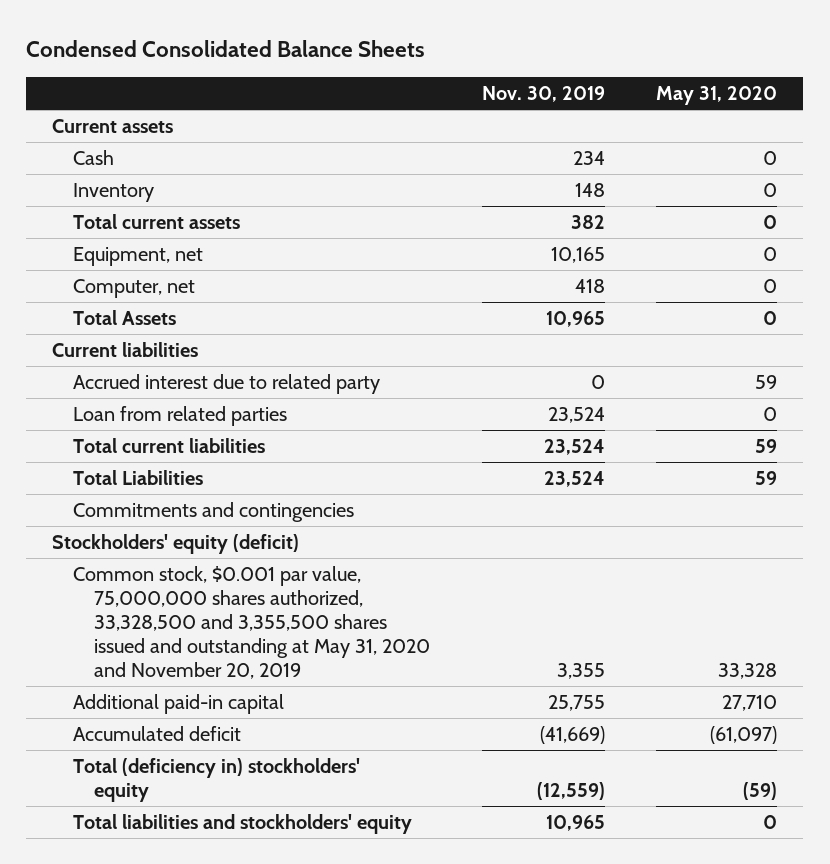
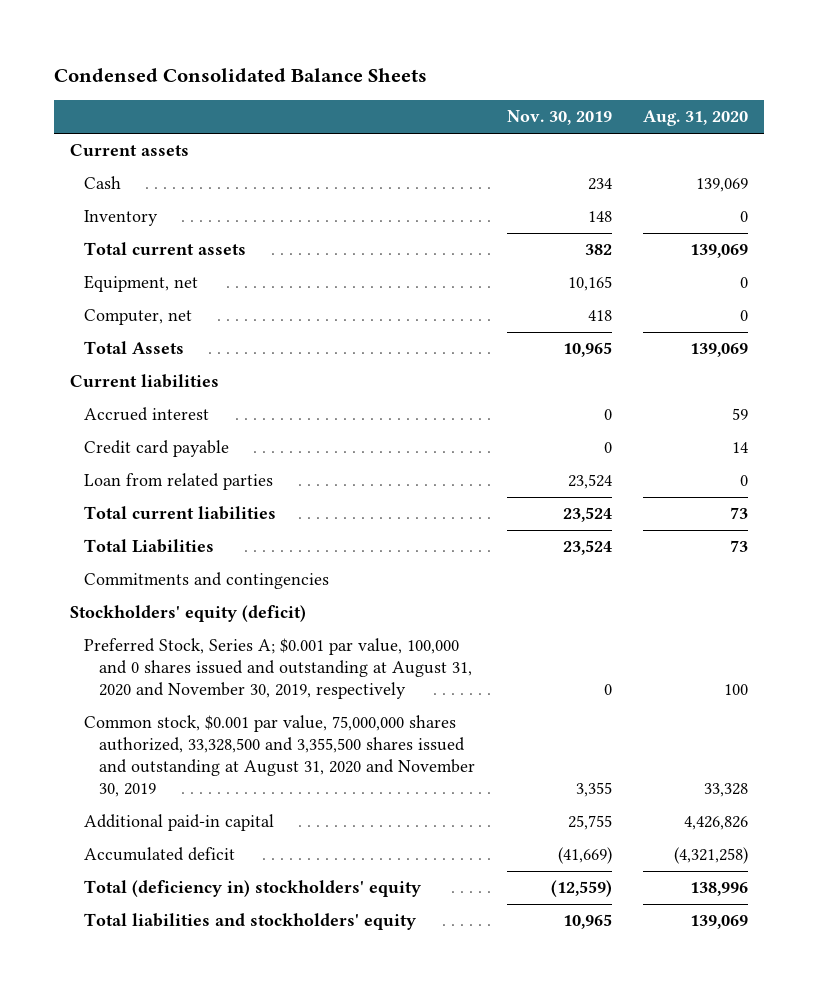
[656,85,778,105] May 31, 2020 -> none
none -> [643,110,749,127] Aug. 31, 2020
[73,374,381,395] Accrued interest due to related party -> [84,407,210,422] Accrued interest
none -> [84,440,230,458] Credit card payable
none -> [84,638,472,700] Preferred Stock, Series A; $0.001 par value, 100,000 and 0 shares issued and outstanding at August 31, 2020 and November 30, 2019, respectively
[73,566,430,679] Common stock, $0.001 par value, 75,000,000 shares authorized, 33,328,500 and 3,355,500 shares issued and outstanding at May 31, 2020 and November 20, 2019 -> [84,715,475,798] Common stock, $0.001 par value, 75,000,000 shares authorized, 33,328,500 and 3,355,500 shares issued and outstanding at August 31, 2020 and November 30, 2019

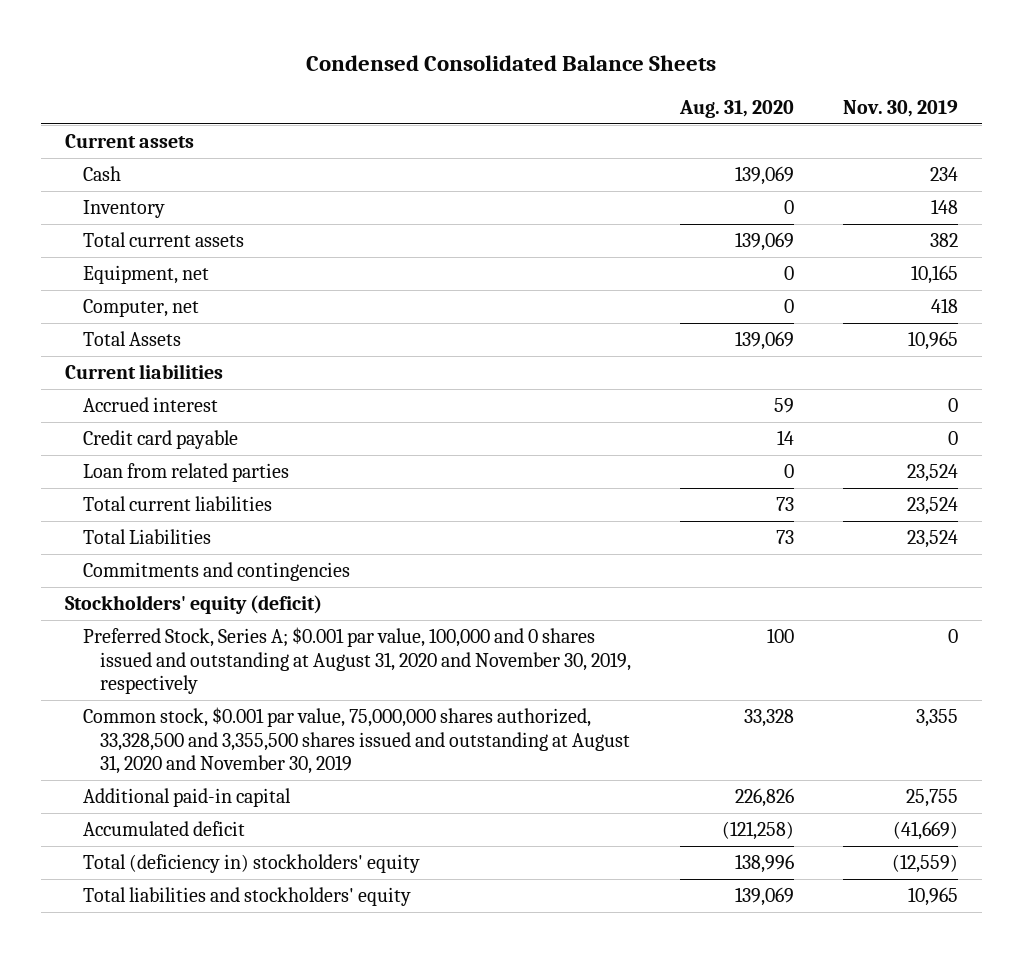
[684,816,749,831] 4,426,826 -> [735,788,795,808] 226,826
[674,847,749,865] (4,321,258) -> [722,821,795,841] (121,258)

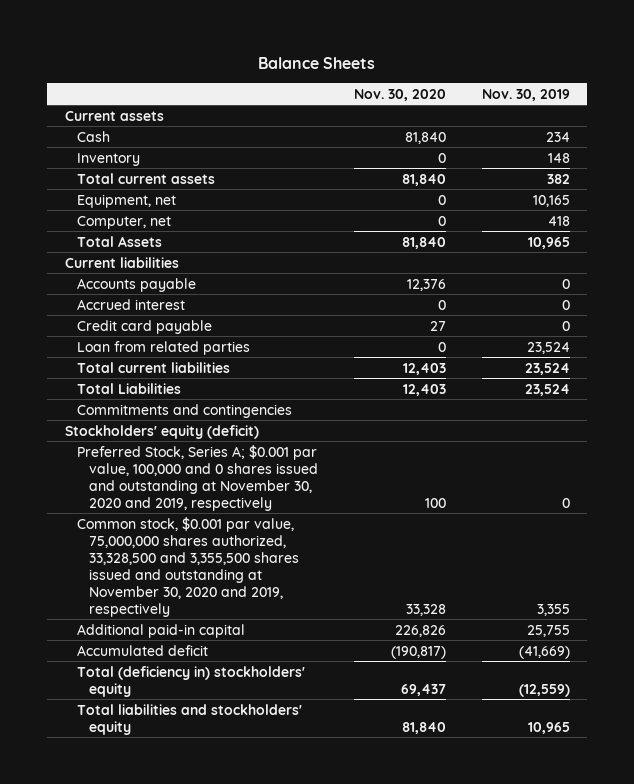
[306,55,717,72] Condensed Consolidated Balance Sheets -> [258,56,376,69] Balance Sheets
[679,99,795,118] Aug. 31, 2020 -> none
none -> [353,88,446,101] Nov. 30, 2020
none -> [77,277,197,292] Accounts payable
[82,627,632,695] Preferred Stock, Series A; $0.001 par value, 100,000 and 0 shares issued and outstanding at August 31, 2020 and November 30, 2019, respectively -> [77,444,319,511] Preferred Stock, Series A; $0.001 par value, 100,000 and 0 shares issued and outstanding at November 30, 2020 and 2019, respectively
[82,707,631,775] Common stock, $0.001 par value, 75,000,000 shares authorized, 33,328,500 and 3,355,500 shares issued and outstanding at August 31, 2020 and November 30, 2019 -> [77,516,300,617] Common stock, $0.001 par value, 75,000,000 shares authorized, 33,328,500 and 3,355,500 shares issued and outstanding at November 30, 2020 and 2019, respectively

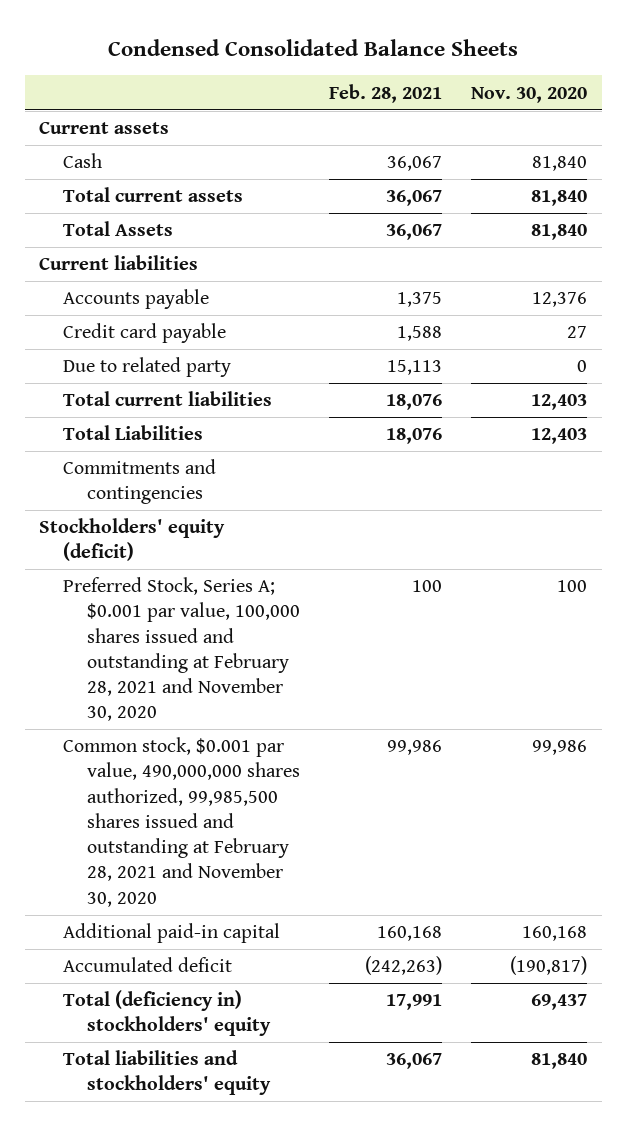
[258,56,376,69] Balance Sheets -> [108,38,519,56] Condensed Consolidated Balance Sheets
[481,88,570,101] Nov. 30, 2019 -> none
none -> [328,83,442,103] Feb. 28, 2021
[77,152,141,166] Inventory -> none
[77,193,177,208] Equipment, net -> none
[77,215,172,229] Computer, net -> none
[77,298,186,310] Accrued interest -> none
[77,340,251,355] Loan from related parties -> none
none -> [62,357,231,378] Due to related party
[77,444,319,511] Preferred Stock, Series A; $0.001 par value, 100,000 and 0 shares issued and outstanding at November 30, 2020 and 2019, respectively -> [62,577,300,722] Preferred Stock, Series A; $0.001 par value, 100,000 shares issued and outstanding at February 28, 2021 and November 30, 2020
[77,516,300,617] Common stock, $0.001 par value, 75,000,000 shares authorized, 33,328,500 and 3,355,500 shares issued and outstanding at November 30, 2020 and 2019, respectively -> [62,737,300,907] Common stock, $0.001 par value, 490,000,000 shares authorized, 99,985,500 shares issued and outstanding at February 28, 2021 and November 30, 2020
[405,603,446,616] 33,328 -> [532,740,588,756] 99,986
[394,624,446,637] 226,826 -> [522,926,588,942] 160,168

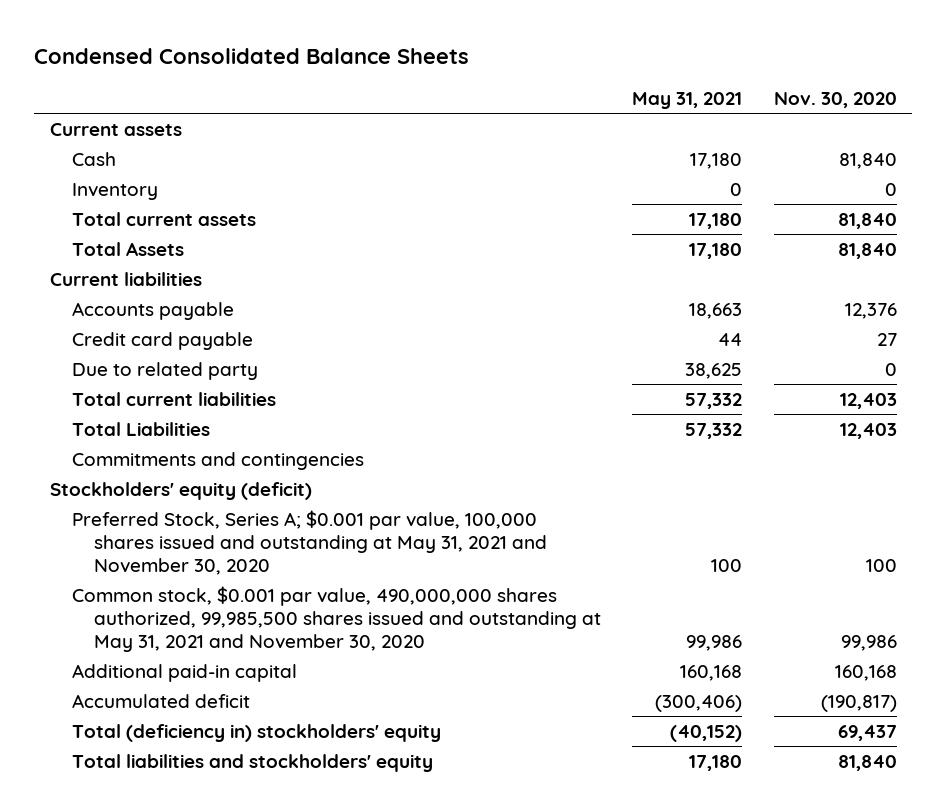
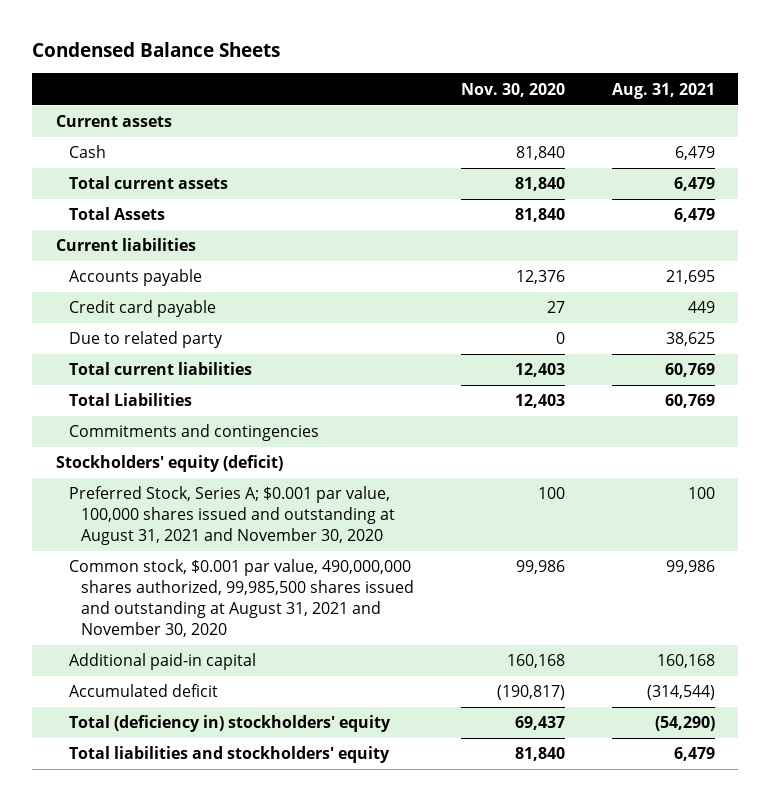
[34,47,470,64] Condensed Consolidated Balance Sheets -> [32,42,281,58] Condensed Balance Sheets
[632,91,743,109] May 31, 2021 -> none
none -> [611,82,715,99] Aug. 31, 2021
[71,182,158,200] Inventory -> none
[71,509,547,575] Preferred Stock, Series A; $0.001 par value, 100,000 shares issued and outstanding at May 31, 2021 and November 30, 2020 -> [68,486,396,545] Preferred Stock, Series A; $0.001 par value, 100,000 shares issued and outstanding at August 31, 2021 and November 30, 2020
[71,585,601,652] Common stock, $0.001 par value, 490,000,000 shares authorized, 99,985,500 shares issued and outstanding at May 31, 2021 and November 30, 2020 -> [68,559,415,637] Common stock, $0.001 par value, 490,000,000 shares authorized, 99,985,500 shares issued and outstanding at August 31, 2021 and November 30, 2020

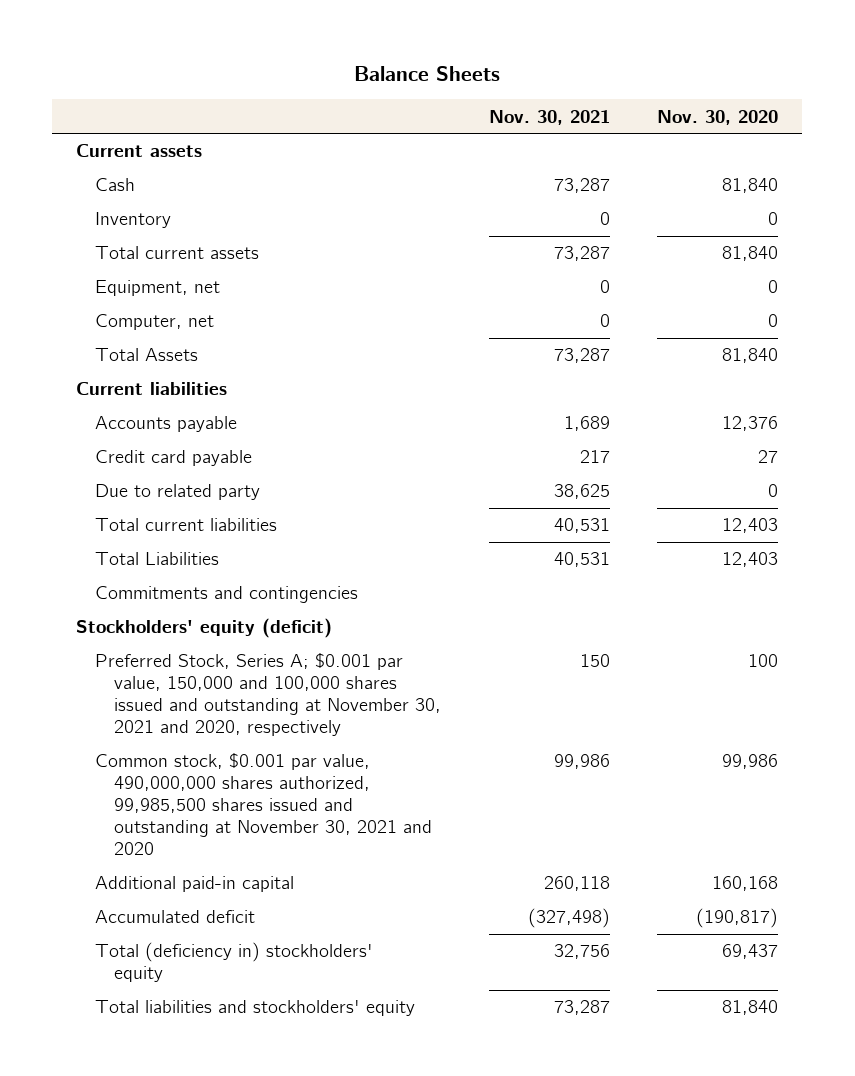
[32,42,281,58] Condensed Balance Sheets -> [354,65,501,81] Balance Sheets
[611,82,715,99] Aug. 31, 2021 -> none
none -> [488,109,610,125] Nov. 30, 2021
none -> [94,212,171,229] Inventory
none -> [94,280,220,297] Equipment, net
none -> [94,314,214,331] Computer, net
[68,486,396,545] Preferred Stock, Series A; $0.001 par value, 100,000 shares issued and outstanding at August 31, 2021 and November 30, 2020 -> [94,653,441,737] Preferred Stock, Series A; $0.001 par value, 150,000 and 100,000 shares issued and outstanding at November 30, 2021 and 2020, respectively
[68,559,415,637] Common stock, $0.001 par value, 490,000,000 shares authorized, 99,985,500 shares issued and outstanding at August 31, 2021 and November 30, 2020 -> [94,753,432,856] Common stock, $0.001 par value, 490,000,000 shares authorized, 99,985,500 shares issued and outstanding at November 30, 2021 and 2020

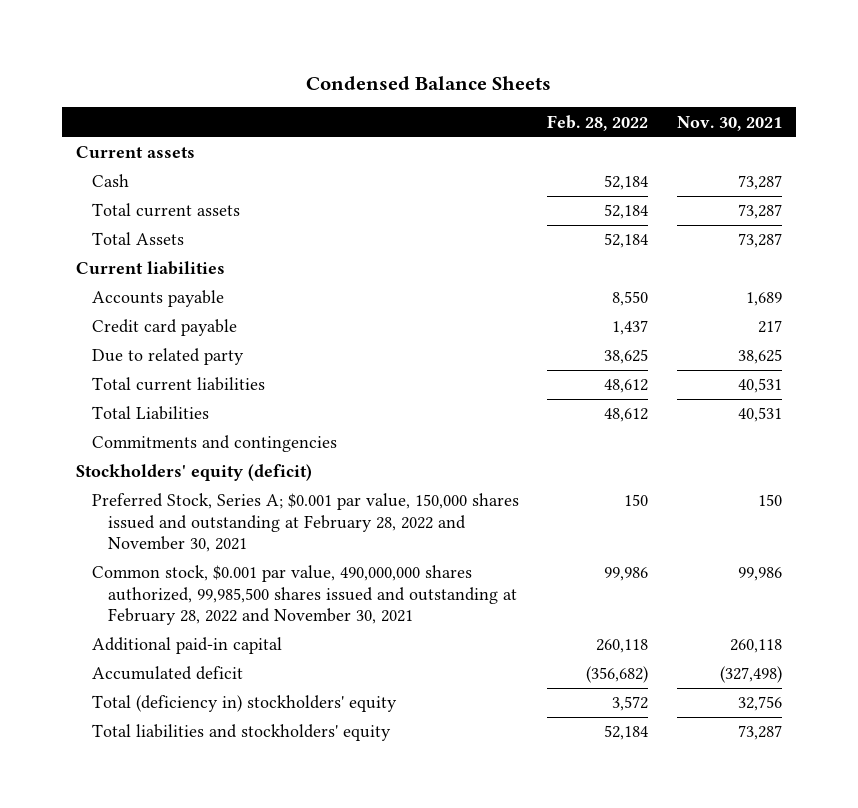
[354,65,501,81] Balance Sheets -> [305,75,551,90] Condensed Balance Sheets
[657,109,779,125] Nov. 30, 2020 -> none
none -> [547,114,649,131] Feb. 28, 2022
[94,212,171,229] Inventory -> none
[94,280,220,297] Equipment, net -> none
[94,314,214,331] Computer, net -> none
[94,653,441,737] Preferred Stock, Series A; $0.001 par value, 150,000 and 100,000 shares issued and outstanding at November 30, 2021 and 2020, respectively -> [92,493,520,553] Preferred Stock, Series A; $0.001 par value, 150,000 shares issued and outstanding at February 28, 2022 and November 30, 2021
[94,753,432,856] Common stock, $0.001 par value, 490,000,000 shares authorized, 99,985,500 shares issued and outstanding at November 30, 2021 and 2020 -> [92,565,518,626] Common stock, $0.001 par value, 490,000,000 shares authorized, 99,985,500 shares issued and outstanding at February 28, 2022 and November 30, 2021

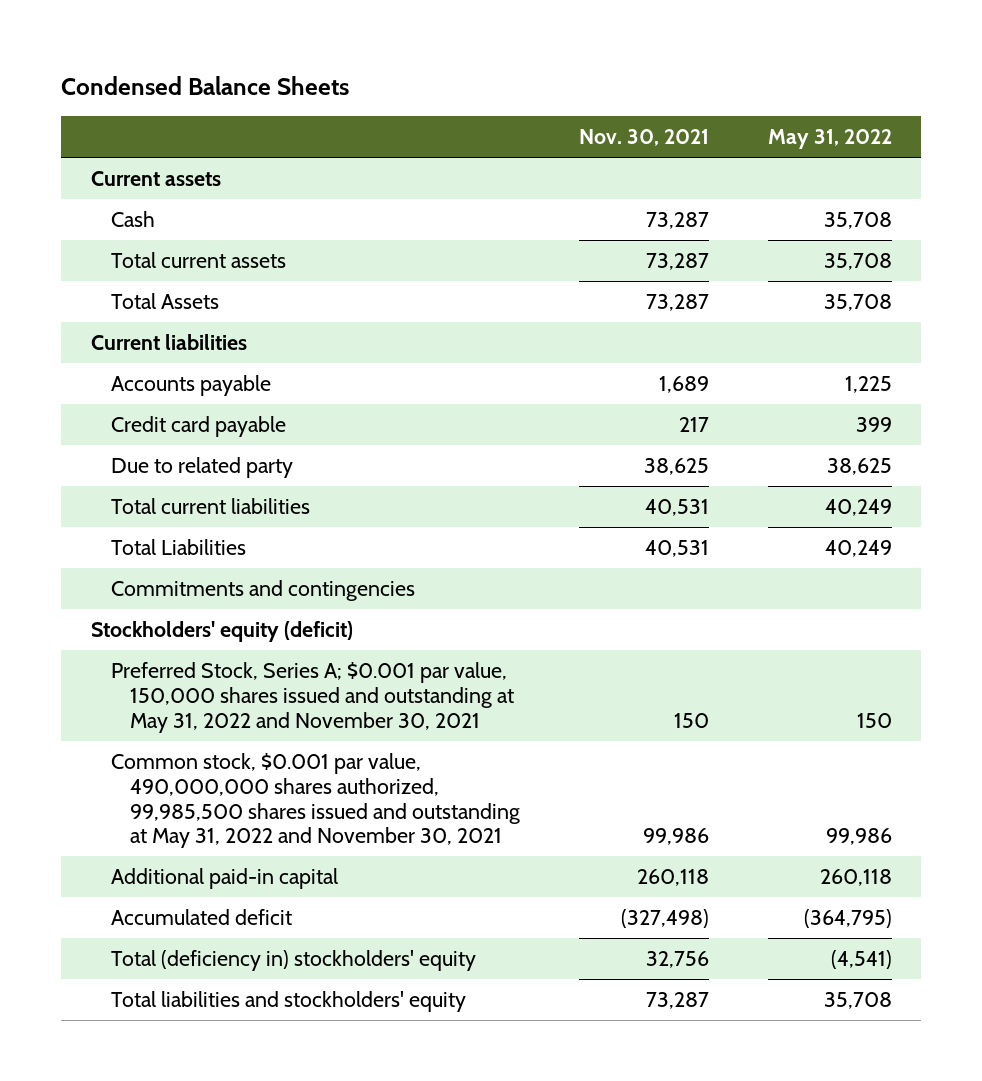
[547,114,649,131] Feb. 28, 2022 -> none
none -> [767,129,892,150] May 31, 2022
[92,493,520,553] Preferred Stock, Series A; $0.001 par value, 150,000 shares issued and outstanding at February 28, 2022 and November 30, 2021 -> [110,662,515,733] Preferred Stock, Series A; $0.001 par value, 150,000 shares issued and outstanding at May 31, 2022 and November 30, 2021
[92,565,518,626] Common stock, $0.001 par value, 490,000,000 shares authorized, 99,985,500 shares issued and outstanding at February 28, 2022 and November 30, 2021 -> [110,753,521,849] Common stock, $0.001 par value, 490,000,000 shares authorized, 99,985,500 shares issued and outstanding at May 31, 2022 and November 30, 2021

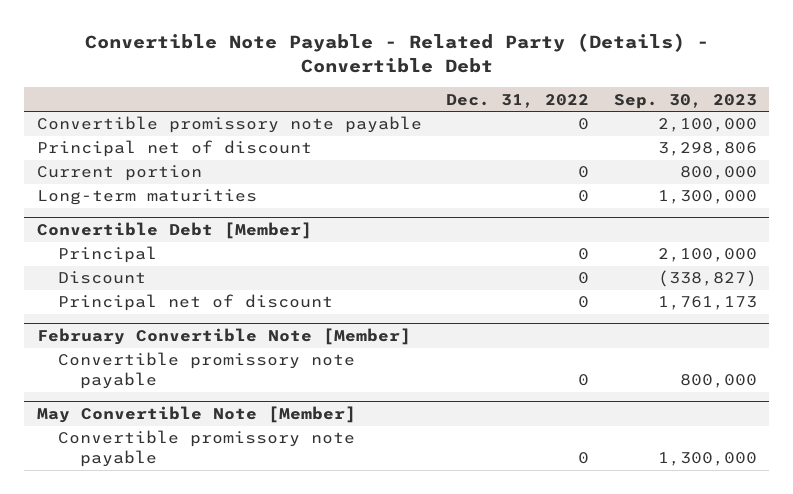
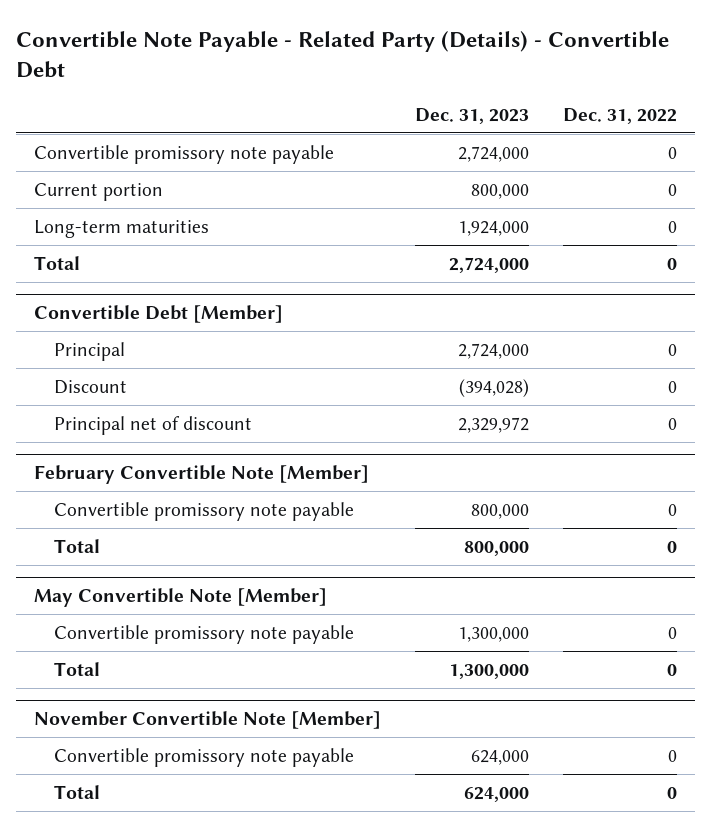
[613,93,757,109] Sep. 30, 2023 -> none
none -> [414,107,529,124] Dec. 31, 2023
[36,140,312,158] Principal net of discount -> none
none -> [33,255,80,270] Total
none -> [54,538,101,553] Total
none -> [54,661,101,676] Total
none -> [33,711,381,730] November Convertible Note [Member]
none -> [54,747,355,767] Convertible promissory note payable
none -> [54,784,101,799] Total

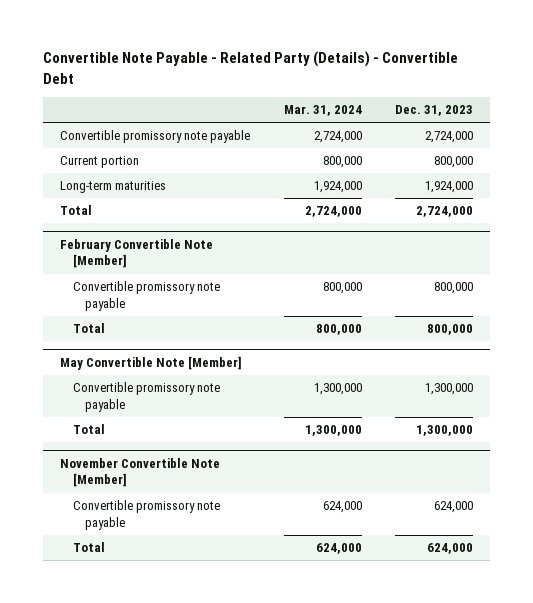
[563,107,678,124] Dec. 31, 2022 -> none
none -> [283,105,362,117] Mar. 31, 2024
[33,305,283,324] Convertible Debt [Member] -> none
[54,341,126,361] Principal -> none
[54,379,128,394] Discount -> none
[54,415,253,435] Principal net of discount -> none

